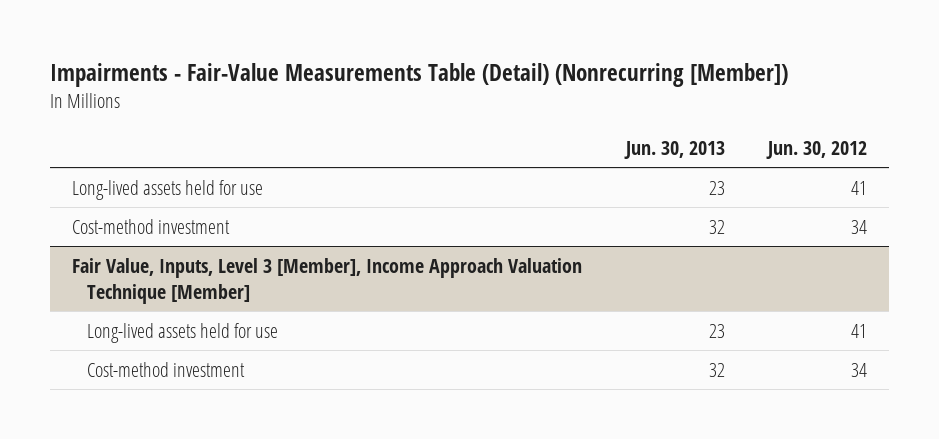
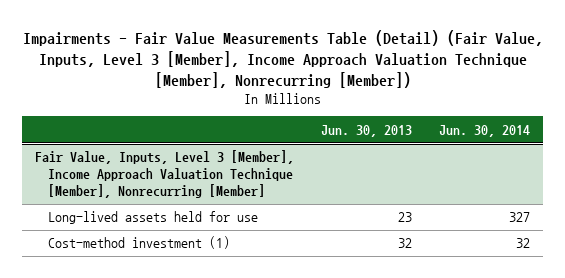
[49,63,788,88] Impairments - Fair-Value Measurements Table (Detail) (Nonrecurring [Member]) -> [22,30,543,88] Impairments - Fair Value Measurements Table (Detail) (Fair Value, Inputs, Level 3 [Member], Income Approach Valuation Technique [Member], Nonrecurring [Member])
[766,140,868,159] Jun. 30, 2012 -> none
none -> [438,124,530,137] Jun. 30, 2014
[71,179,263,200] Long-lived assets held for use -> none
[71,218,230,234] Cost-method investment -> none
[71,257,582,304] Fair Value, Inputs, Level 3 [Member], Income Approach Valuation Technique [Member] -> [35,150,295,199] Fair Value, Inputs, Level 3 [Member], Income Approach Valuation Technique [Member], Nonrecurring [Member]
[87,361,246,377] Cost-method investment -> [48,236,231,250] Cost-method investment (1)

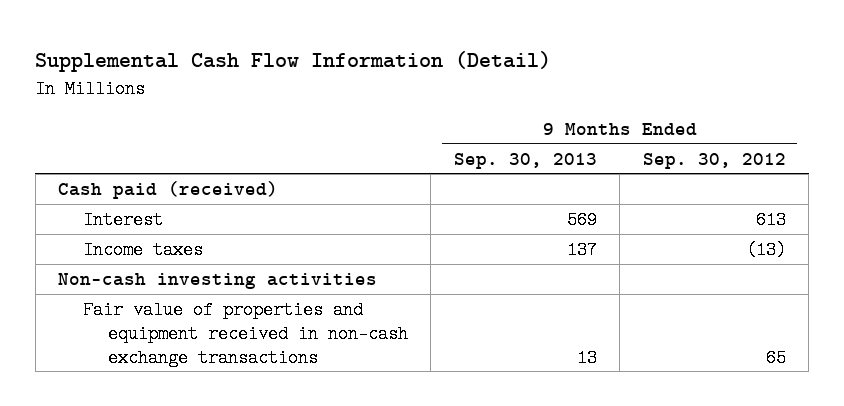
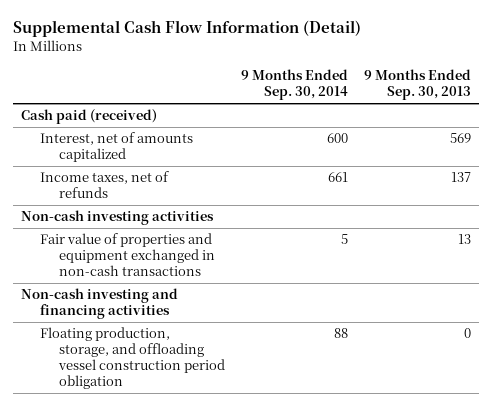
[642,152,786,169] Sep. 30, 2012 -> none
none -> [241,69,349,101] 9 Months Ended Sep. 30, 2014
[83,210,164,229] Interest -> [40,132,194,163] Interest, net of amounts capitalized
[83,240,204,259] Income taxes -> [40,171,170,199] Income taxes, net of refunds
[83,300,408,367] Fair value of properties and equipment received in non-cash exchange transactions -> [40,233,216,277] Fair value of properties and equipment exchanged in non-cash transactions
none -> [20,288,178,320] Non-cash investing and financing activities
none -> [40,327,226,389] Floating production, storage, and offloading vessel construction period obligation

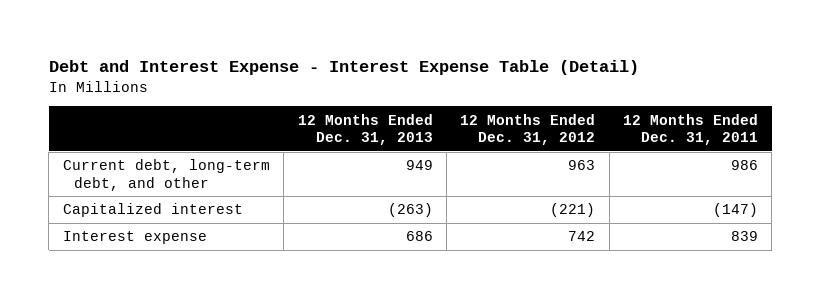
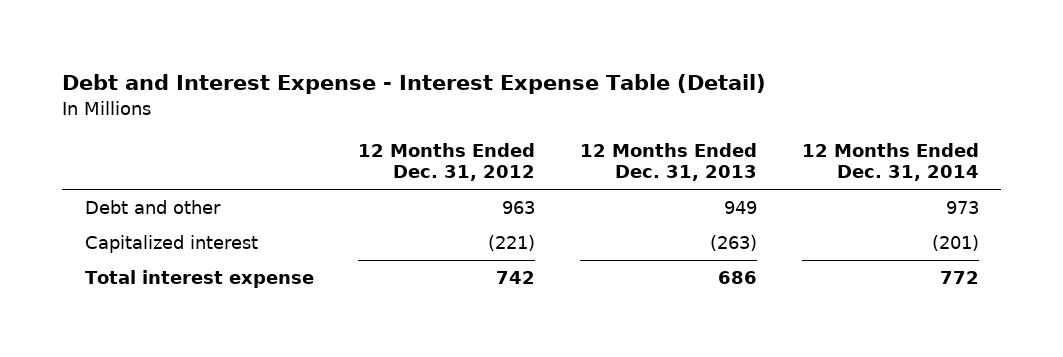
[623,113,759,146] 12 Months Ended Dec. 31, 2011 -> none
none -> [801,143,979,182] 12 Months Ended Dec. 31, 2014
[62,159,270,191] Current debt, long-term debt, and other -> [84,200,221,215] Debt and other
[62,231,207,245] Interest expense -> [84,270,314,289] Total interest expense

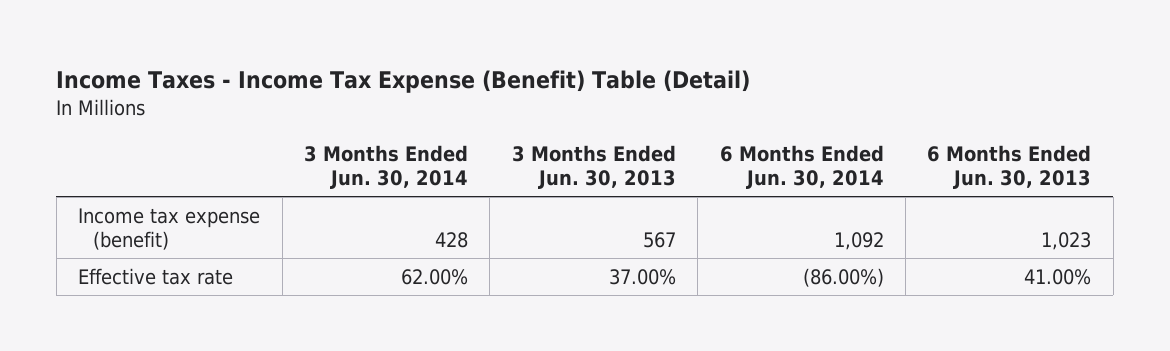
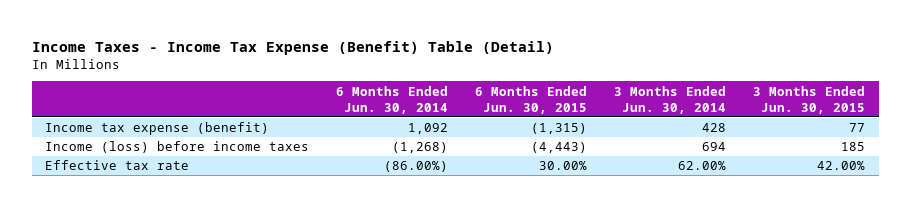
[511,145,676,189] 3 Months Ended Jun. 30, 2013 -> none
[927,145,1092,189] 6 Months Ended Jun. 30, 2013 -> none
none -> [475,85,588,114] 6 Months Ended Jun. 30, 2015
none -> [753,85,866,114] 3 Months Ended Jun. 30, 2015
none -> [45,141,310,154] Income (loss) before income taxes

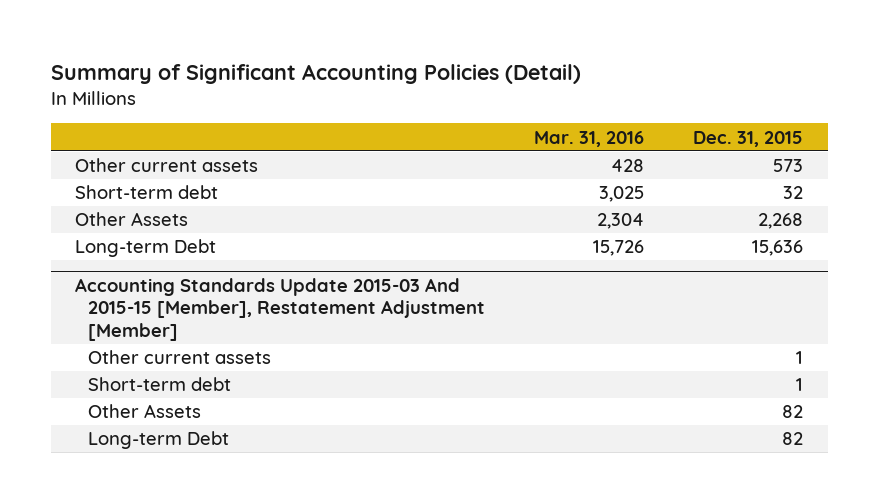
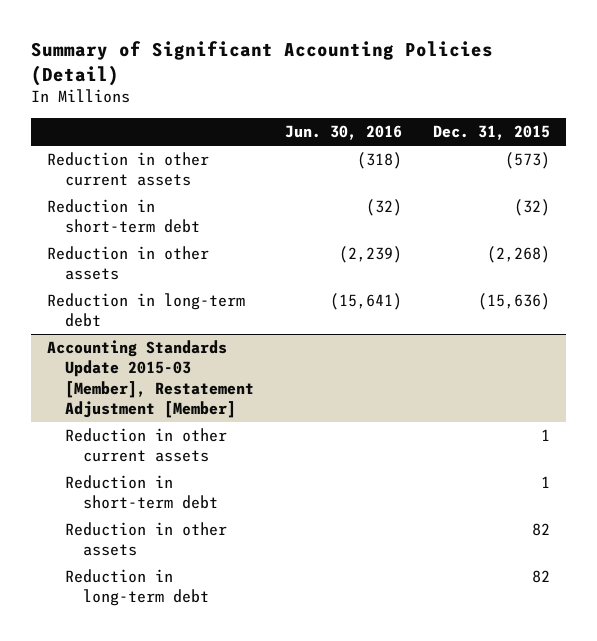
[534,130,645,147] Mar. 31, 2016 -> none
none -> [285,125,403,141] Jun. 30, 2016
[75,158,259,173] Other current assets -> [46,151,209,187] Reduction in other current assets
[773,159,804,173] 573 -> [505,151,551,169] (573)
[75,185,219,200] Short-term debt -> [46,198,200,234] Reduction in short-term debt
[783,186,804,200] 32 -> [514,198,551,216] (32)
[75,212,189,227] Other Assets -> [46,245,209,281] Reduction in other assets
[758,213,804,230] 2,268 -> [487,245,551,263] (2,268)
[75,239,217,258] Long-term Debt -> [46,292,245,328] Reduction in long-term debt
[752,240,804,257] 15,636 -> [478,292,551,310] (15,636)
[75,277,486,341] Accounting Standards Update 2015-03 And 2015-15 [Member], Restatement Adjustment [Member] -> [46,339,254,419] Accounting Standards Update 2015-03 [Member], Restatement Adjustment [Member]
[88,350,272,365] Other current assets -> [64,427,227,463] Reduction in other current assets
[88,377,232,392] Short-term debt -> [64,474,218,510] Reduction in short-term debt
[88,404,202,419] Other Assets -> [64,521,227,557] Reduction in other assets
[88,431,230,450] Long-term Debt -> [64,568,209,607] Reduction in long-term debt

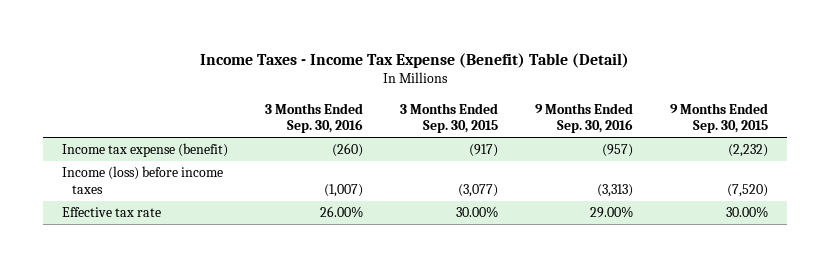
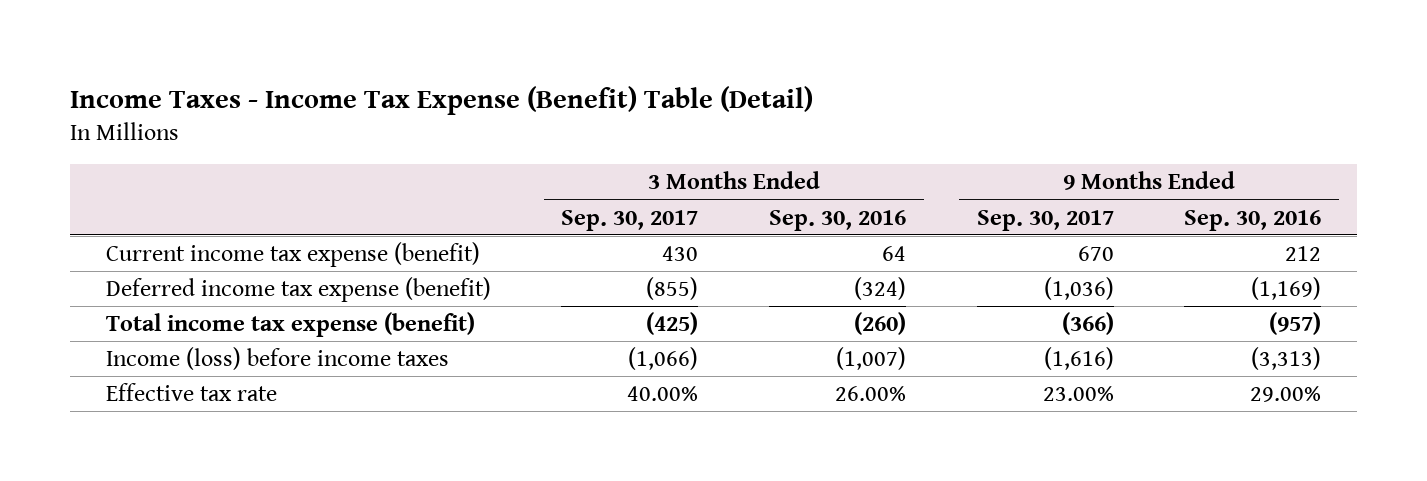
[399,102,498,134] 3 Months Ended Sep. 30, 2015 -> none
[670,102,769,134] 9 Months Ended Sep. 30, 2015 -> none
none -> [561,209,699,231] Sep. 30, 2017
none -> [976,209,1114,231] Sep. 30, 2017
none -> [105,242,480,268] Current income tax expense (benefit)
none -> [105,277,491,303] Deferred income tax expense (benefit)
[61,143,228,158] Income tax expense (benefit) -> [105,312,475,338] Total income tax expense (benefit)

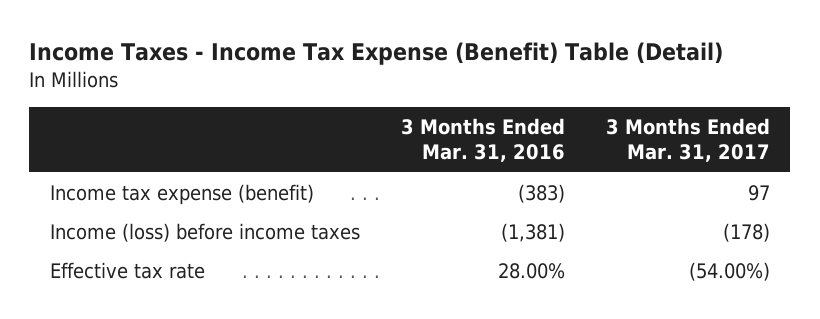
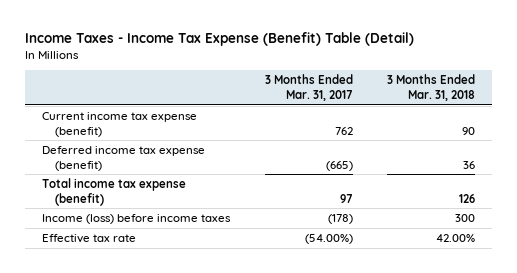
[400,117,565,163] 3 Months Ended Mar. 31, 2016 -> none
none -> [387,74,476,101] 3 Months Ended Mar. 31, 2018
none -> [42,111,198,137] Current income tax expense (benefit)
none -> [42,145,206,171] Deferred income tax expense (benefit)
[49,183,314,205] Income tax expense (benefit) -> [42,177,187,206] Total income tax expense (benefit)

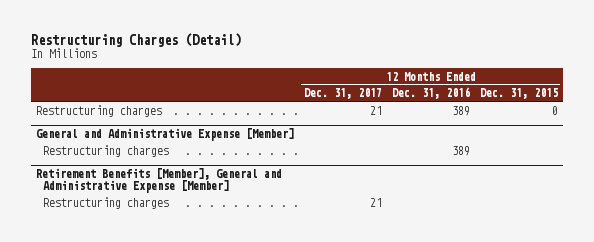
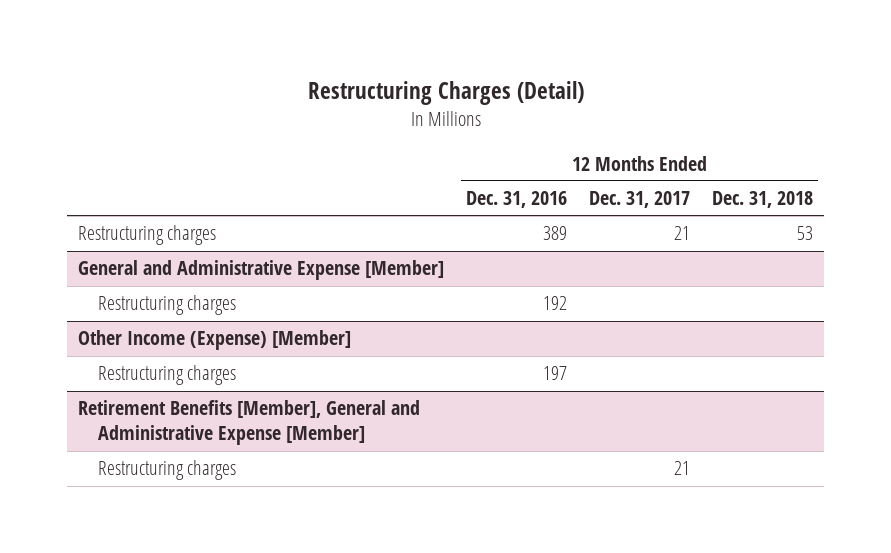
[479,88,558,100] Dec. 31, 2015 -> none
none -> [711,191,813,209] Dec. 31, 2018
[451,145,470,156] 389 -> [543,296,568,311] 192
none -> [78,330,352,351] Other Income (Expense) [Member]
none -> [97,365,236,386] Restructuring charges

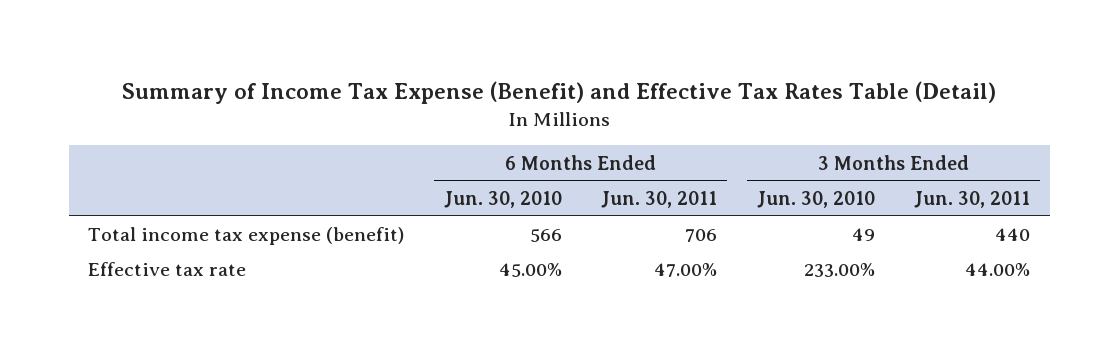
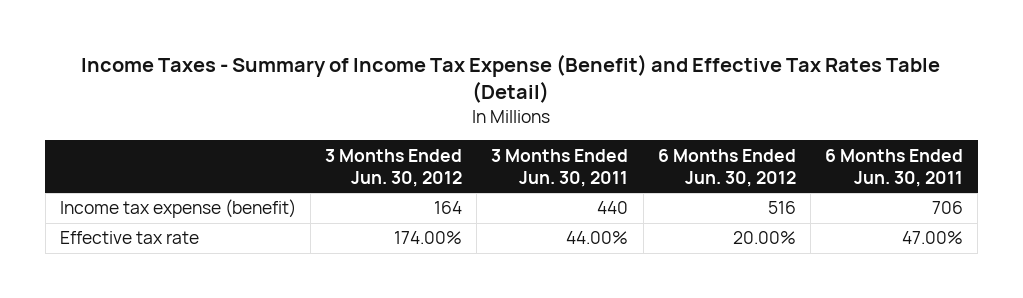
[122,81,997,105] Summary of Income Tax Expense (Benefit) and Effective Tax Rates Table (Detail) -> [81,54,941,104] Income Taxes - Summary of Income Tax Expense (Benefit) and Effective Tax Rates Table (Detail)
[443,190,562,208] Jun. 30, 2010 -> none
[756,190,875,208] Jun. 30, 2010 -> none
none -> [325,148,463,187] 3 Months Ended Jun. 30, 2012
none -> [657,148,796,187] 6 Months Ended Jun. 30, 2012
[88,227,405,246] Total income tax expense (benefit) -> [59,199,296,219] Income tax expense (benefit)

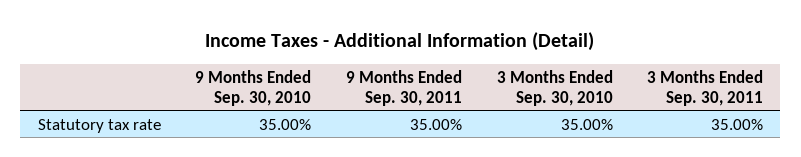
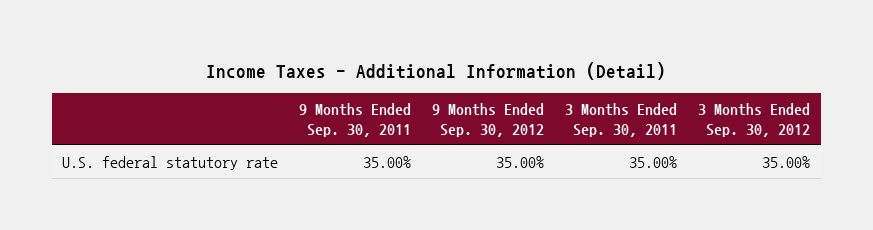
[195,70,312,106] 9 Months Ended Sep. 30, 2010 -> none
[496,70,613,106] 3 Months Ended Sep. 30, 2010 -> none
none -> [432,103,545,138] 9 Months Ended Sep. 30, 2012
none -> [698,103,811,138] 3 Months Ended Sep. 30, 2012
[37,118,161,133] Statutory tax rate -> [62,156,279,171] U.S. federal statutory rate

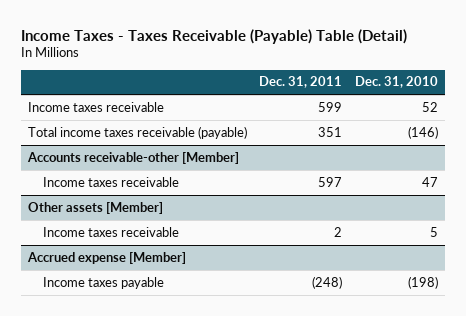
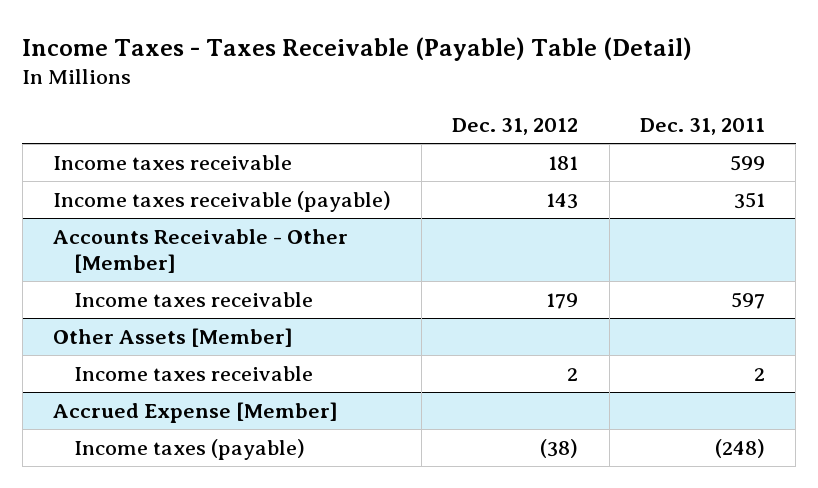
[355,76,439,89] Dec. 31, 2010 -> none
none -> [452,117,579,135] Dec. 31, 2012
[27,125,247,139] Total income taxes receivable (payable) -> [53,191,392,213] Income taxes receivable (payable)
[26,151,239,164] Accounts receivable-other [Member] -> [53,229,349,273] Accounts Receivable - Other [Member]
[27,201,163,214] Other assets [Member] -> [53,328,294,348] Other Assets [Member]
[26,251,186,264] Accrued expense [Member] -> [53,402,339,424] Accrued Expense [Member]
[43,276,165,289] Income taxes payable -> [74,439,306,461] Income taxes (payable)

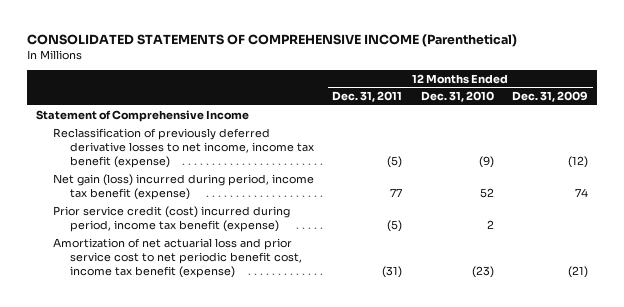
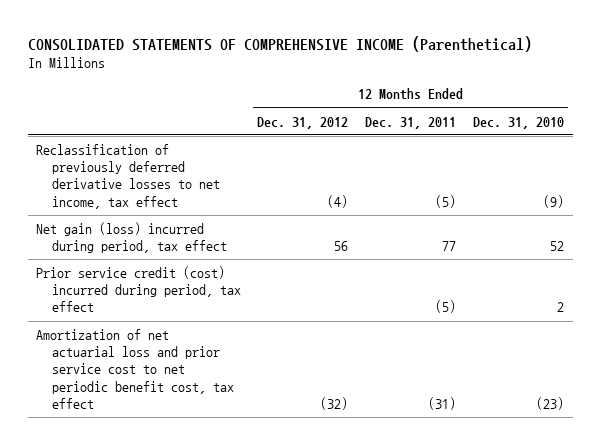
[512,91,589,103] Dec. 31, 2009 -> none
none -> [257,116,349,129] Dec. 31, 2012
[36,109,250,122] Statement of Comprehensive Income -> none
[53,127,315,169] Reclassification of previously deferred derivative losses to net income, income tax benefit (expense) -> [36,143,220,209] Reclassification of previously deferred derivative losses to net income, tax effect
[53,173,315,200] Net gain (loss) incurred during period, income tax benefit (expense) -> [36,221,227,254] Net gain (loss) incurred during period, tax effect
[53,205,291,232] Prior service credit (cost) incurred during period, income tax benefit (expense) -> [36,265,241,313] Prior service credit (cost) incurred during period, tax effect
[53,237,303,279] Amortization of net actuarial loss and prior service cost to net periodic benefit cost, income tax benefit (expense) -> [36,328,234,410] Amortization of net actuarial loss and prior service cost to net periodic benefit cost, tax effect

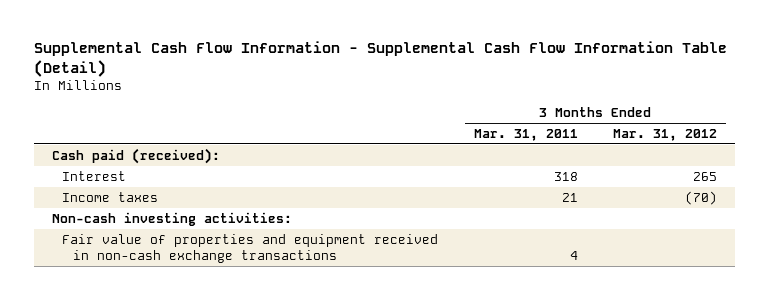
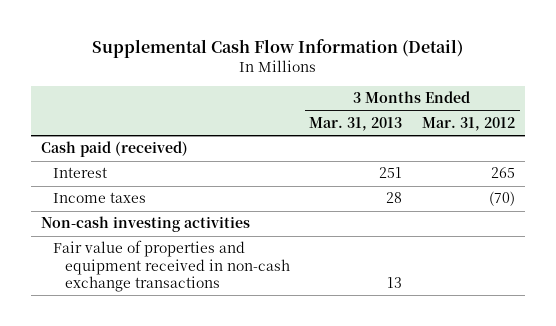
[33,41,727,78] Supplemental Cash Flow Information - Supplemental Cash Flow Information Table (Detail) -> [92,39,464,59] Supplemental Cash Flow Information (Detail)
[473,128,578,141] Mar. 31, 2011 -> none
none -> [309,117,403,132] Mar. 31, 2013
[51,147,220,164] Cash paid (received): -> [41,141,189,158] Cash paid (received)
[51,211,292,226] Non-cash investing activities: -> [41,216,251,233] Non-cash investing activities

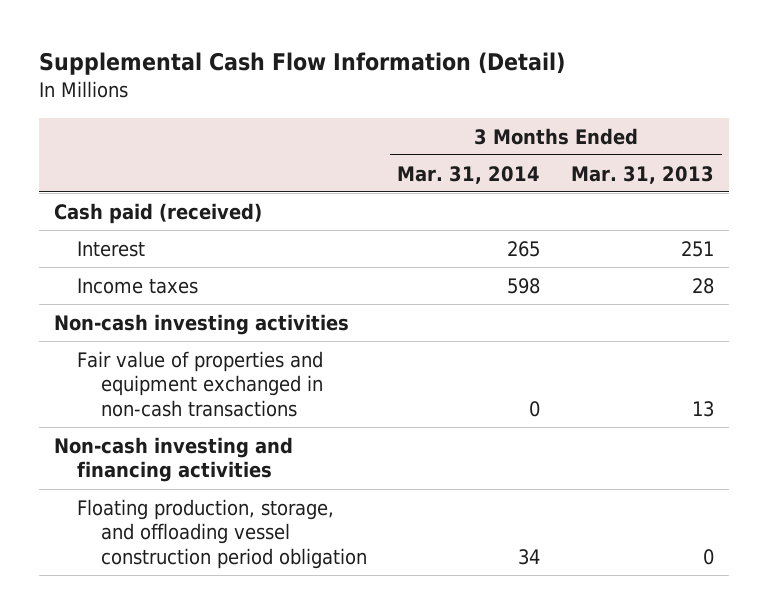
[422,117,516,132] Mar. 31, 2012 -> none
none -> [397,165,541,184] Mar. 31, 2014
[52,240,290,292] Fair value of properties and equipment received in non-cash exchange transactions -> [77,350,324,417] Fair value of properties and equipment exchanged in non-cash transactions
none -> [54,436,294,483] Non-cash investing and financing activities
none -> [77,498,367,569] Floating production, storage, and offloading vessel construction period obligation

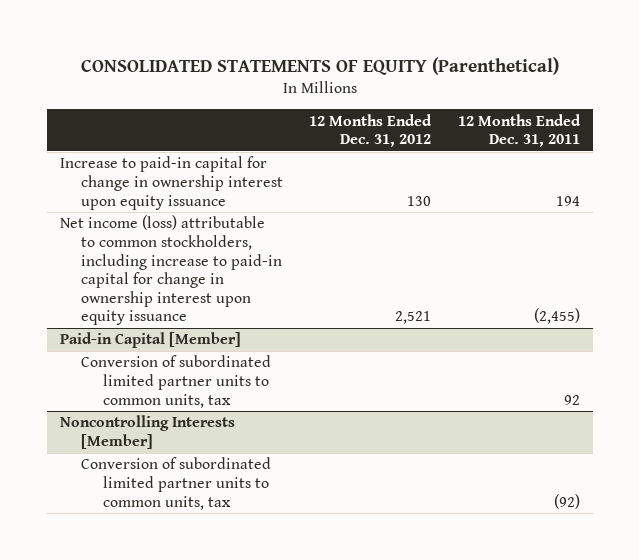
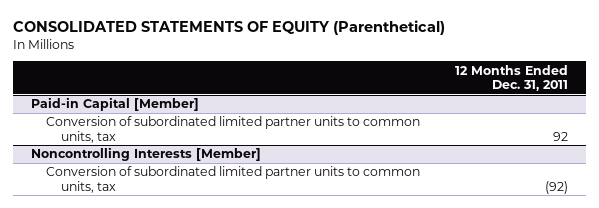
[309,113,433,148] 12 Months Ended Dec. 31, 2012 -> none
[59,156,284,210] Increase to paid-in capital for change in ownership interest upon equity issuance -> none
[59,215,283,326] Net income (loss) attributable to common stockholders, including increase to paid-in capital for change in ownership interest upon equity issuance -> none

